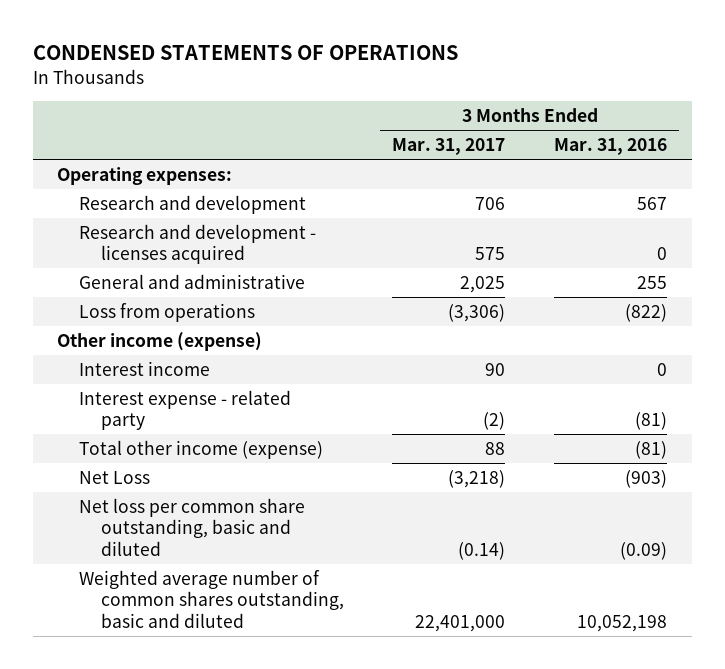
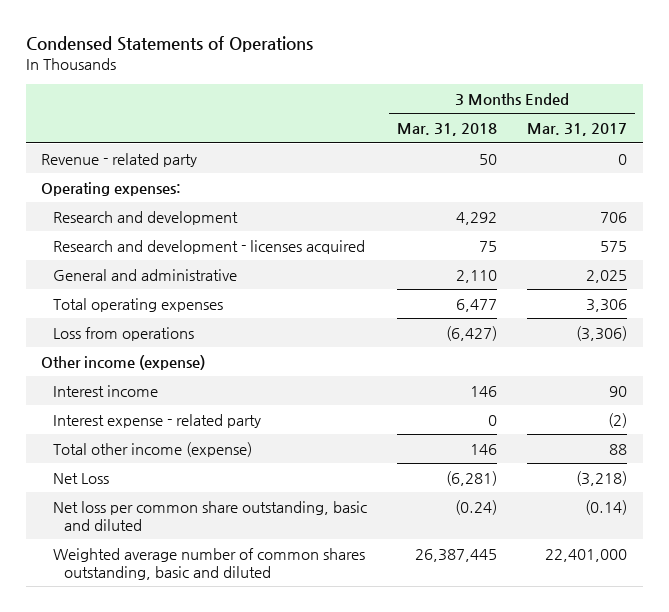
[32,45,458,61] CONDENSED STATEMENTS OF OPERATIONS -> [26,36,314,53] Condensed Statements of Operations
[554,137,668,155] Mar. 31, 2016 -> none
none -> [396,123,497,137] Mar. 31, 2018
none -> [41,152,198,167] Revenue - related party
none -> [52,297,223,312] Total operating expenses

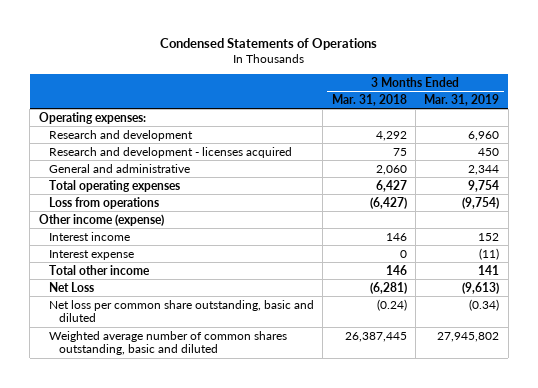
[527,123,628,137] Mar. 31, 2017 -> none
none -> [424,93,500,106] Mar. 31, 2019
[41,152,198,167] Revenue - related party -> none
[455,269,497,283] 2,110 -> [375,164,407,175] 2,060
[455,298,497,312] 6,477 -> [375,179,407,192] 6,427
[52,413,261,428] Interest expense - related party -> [48,249,134,260] Interest expense
[52,441,252,457] Total other income (expense) -> [48,264,150,275] Total other income

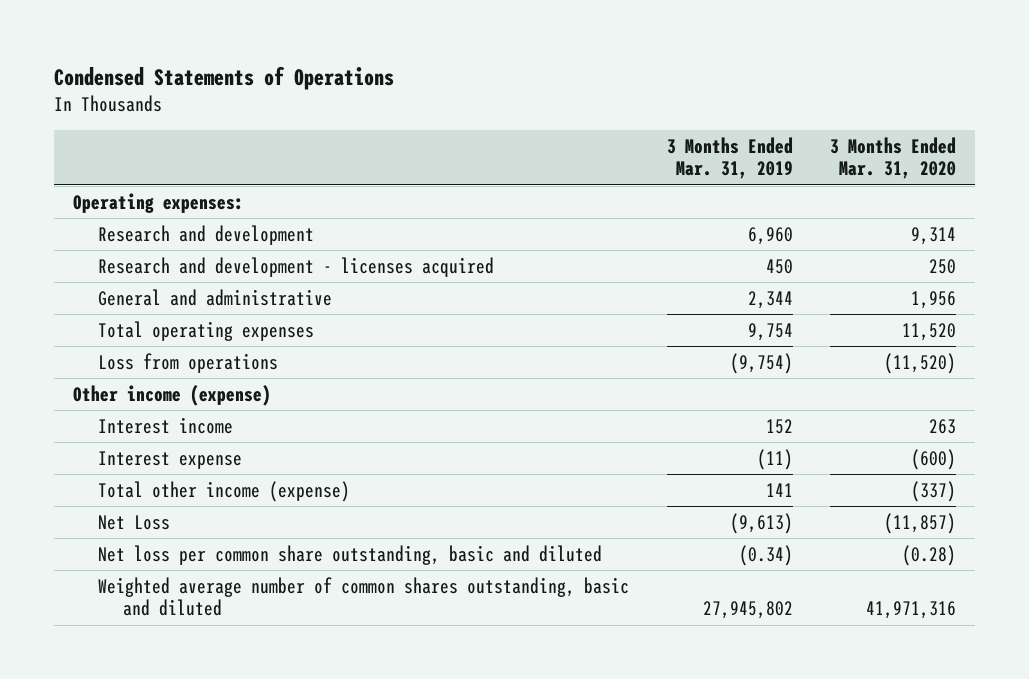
[331,93,407,106] Mar. 31, 2018 -> none
none -> [830,136,957,180] 3 Months Ended Mar. 31, 2020
[48,264,150,275] Total other income -> [98,480,351,502] Total other income (expense)

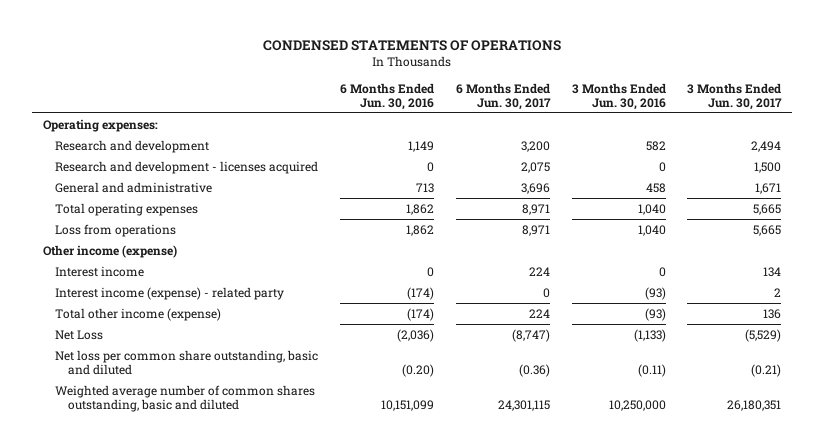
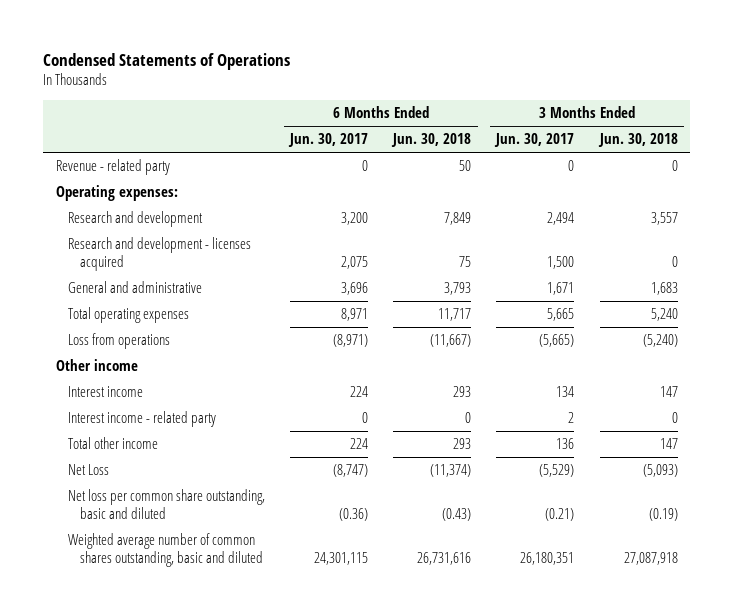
[262,40,561,52] CONDENSED STATEMENTS OF OPERATIONS -> [43,52,291,70] Condensed Statements of Operations
[340,82,435,110] 6 Months Ended Jun. 30, 2016 -> none
[571,82,666,110] 3 Months Ended Jun. 30, 2016 -> none
none -> [391,133,472,148] Jun. 30, 2018
none -> [597,133,678,148] Jun. 30, 2018
none -> [55,159,170,176] Revenue - related party
[521,224,550,236] 8,971 -> [333,334,369,348] (8,971)
[753,224,782,236] 5,665 -> [539,334,575,348] (5,665)
[42,244,177,258] Other income (expense) -> [55,359,138,372] Other income
[55,286,285,300] Interest income (expense) - related party -> [68,411,217,428] Interest income - related party
[55,307,222,321] Total other income (expense) -> [68,437,159,450] Total other income

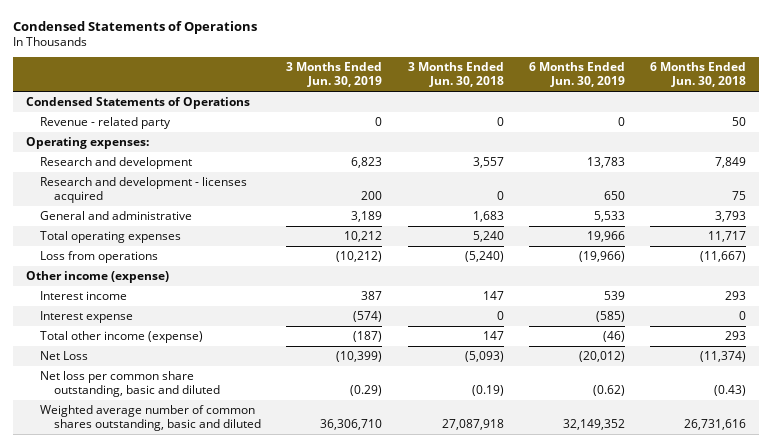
[288,133,369,148] Jun. 30, 2017 -> none
[494,133,575,148] Jun. 30, 2017 -> none
none -> [286,62,383,88] 3 Months Ended Jun. 30, 2019
none -> [529,62,626,88] 6 Months Ended Jun. 30, 2019
none -> [25,96,250,109] Condensed Statements of Operations
[55,359,138,372] Other income -> [25,270,169,283] Other income (expense)
[68,411,217,428] Interest income - related party -> none
none -> [39,310,133,323] Interest expense
[68,437,159,450] Total other income -> [39,330,203,343] Total other income (expense)

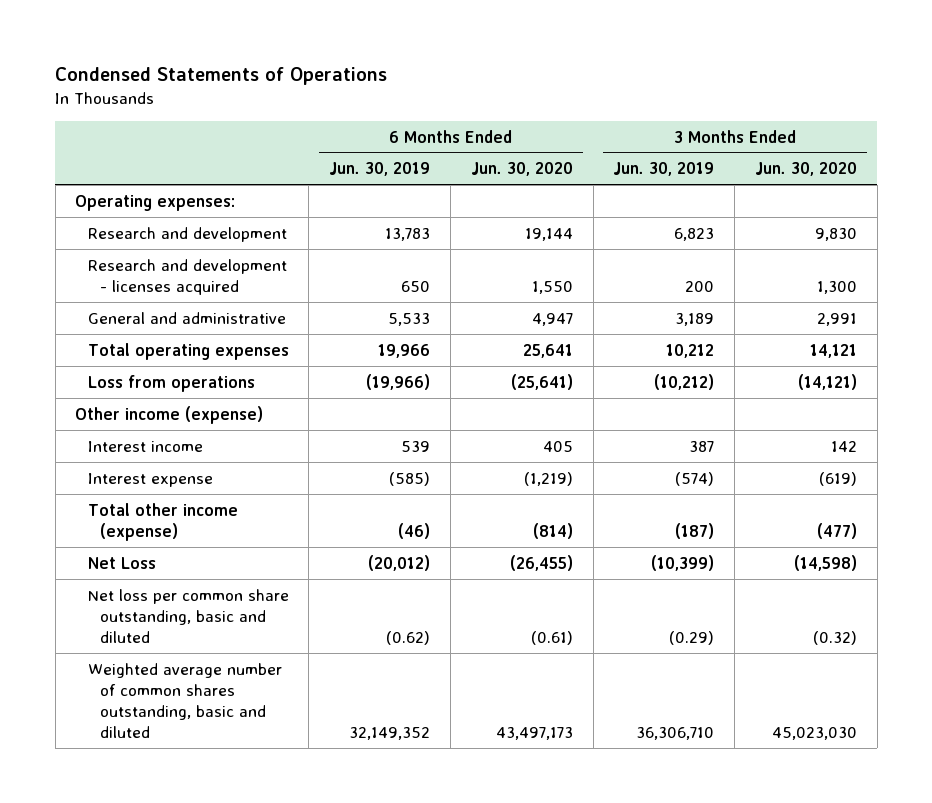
[407,62,504,88] 3 Months Ended Jun. 30, 2018 -> none
[650,62,747,88] 6 Months Ended Jun. 30, 2018 -> none
none -> [470,162,573,177] Jun. 30, 2020
none -> [754,162,857,177] Jun. 30, 2020
[25,96,250,109] Condensed Statements of Operations -> none
[39,116,171,129] Revenue - related party -> none

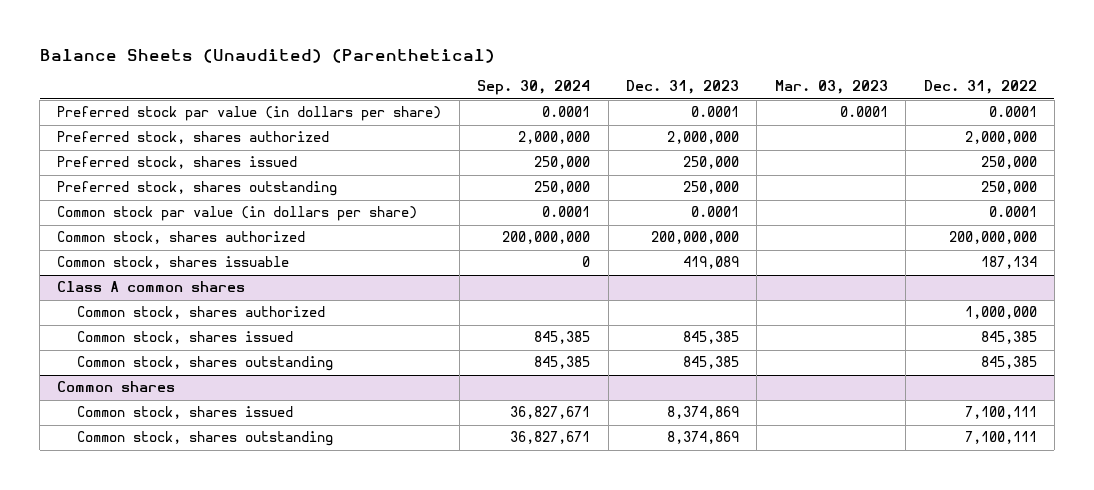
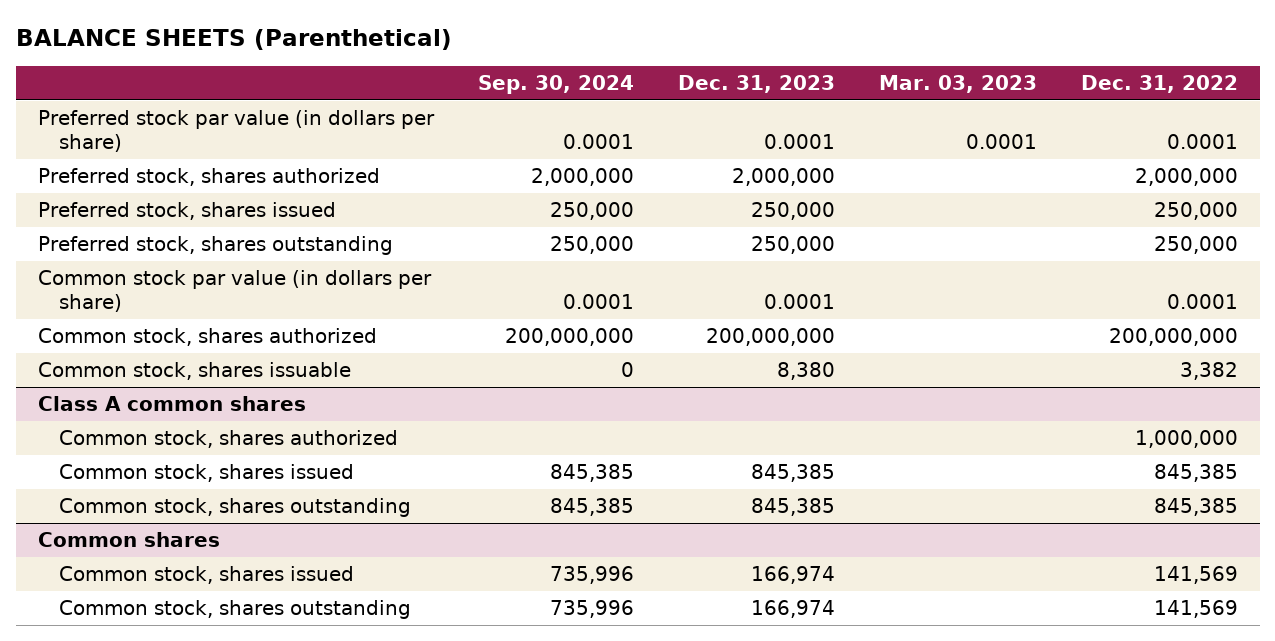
[39,48,495,63] Balance Sheets (Unaudited) (Parenthetical) -> [15,29,452,51] BALANCE SHEETS (Parenthetical)
[683,256,740,270] 419,089 -> [776,362,835,381] 8,380
[980,256,1037,270] 187,134 -> [1179,362,1238,381] 3,382
[510,406,591,420] 36,827,671 -> [549,566,634,585] 735,996
[667,406,740,420] 8,374,869 -> [750,566,835,585] 166,974
[964,406,1037,420] 7,100,111 -> [1153,566,1238,585] 141,569
[510,431,591,445] 36,827,671 -> [549,600,634,619] 735,996
[667,431,740,445] 8,374,869 -> [750,600,835,619] 166,974
[964,431,1037,445] 7,100,111 -> [1153,600,1238,619] 141,569

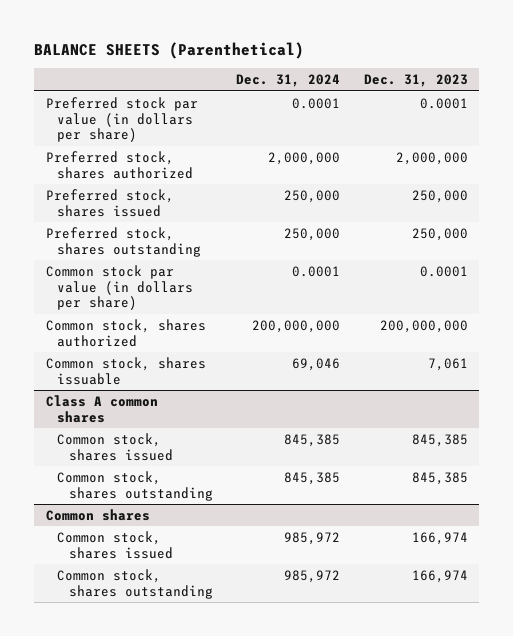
[477,74,634,94] Sep. 30, 2024 -> none
[878,74,1037,93] Mar. 03, 2023 -> none
[1080,74,1238,93] Dec. 31, 2022 -> none
none -> [236,74,341,88] Dec. 31, 2024
[776,362,835,381] 8,380 -> [427,357,468,371] 7,061
[59,430,399,449] Common stock, shares authorized -> none

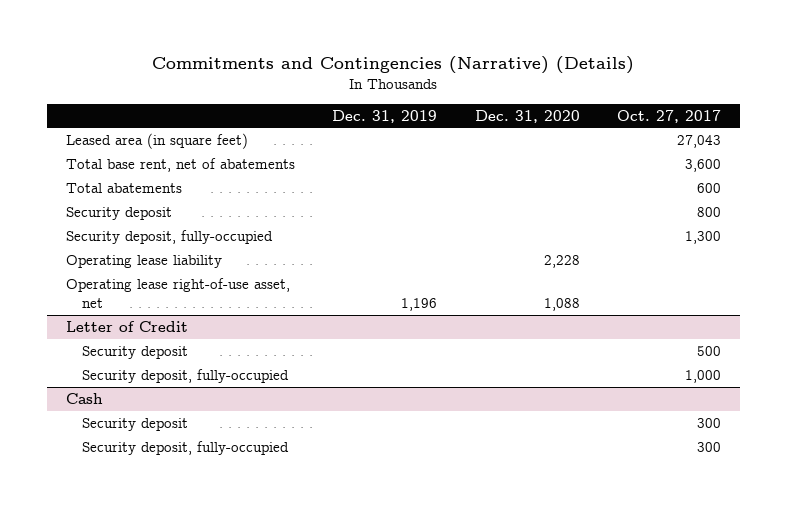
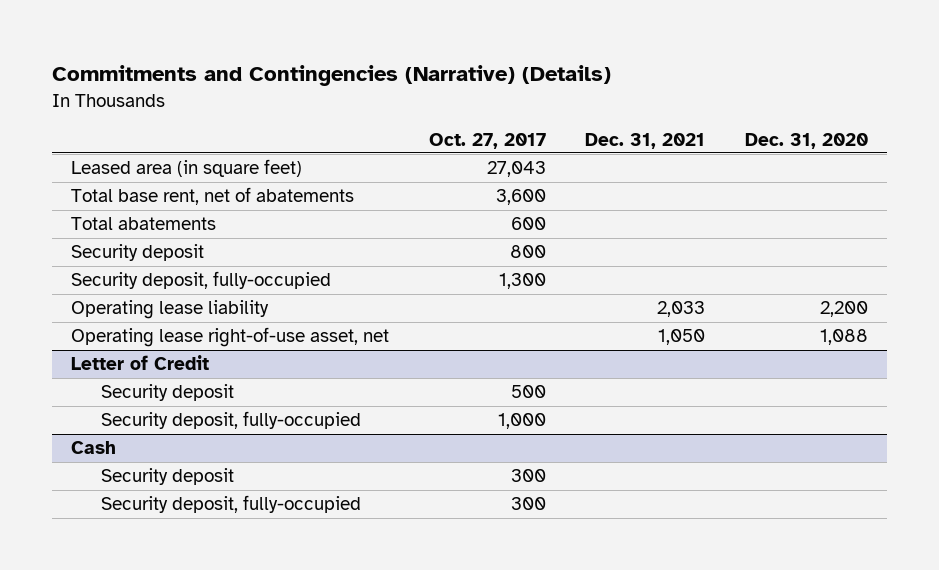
[332,109,438,123] Dec. 31, 2019 -> none
none -> [585,132,706,149] Dec. 31, 2021
[543,254,580,268] 2,228 -> [819,301,868,318] 2,200

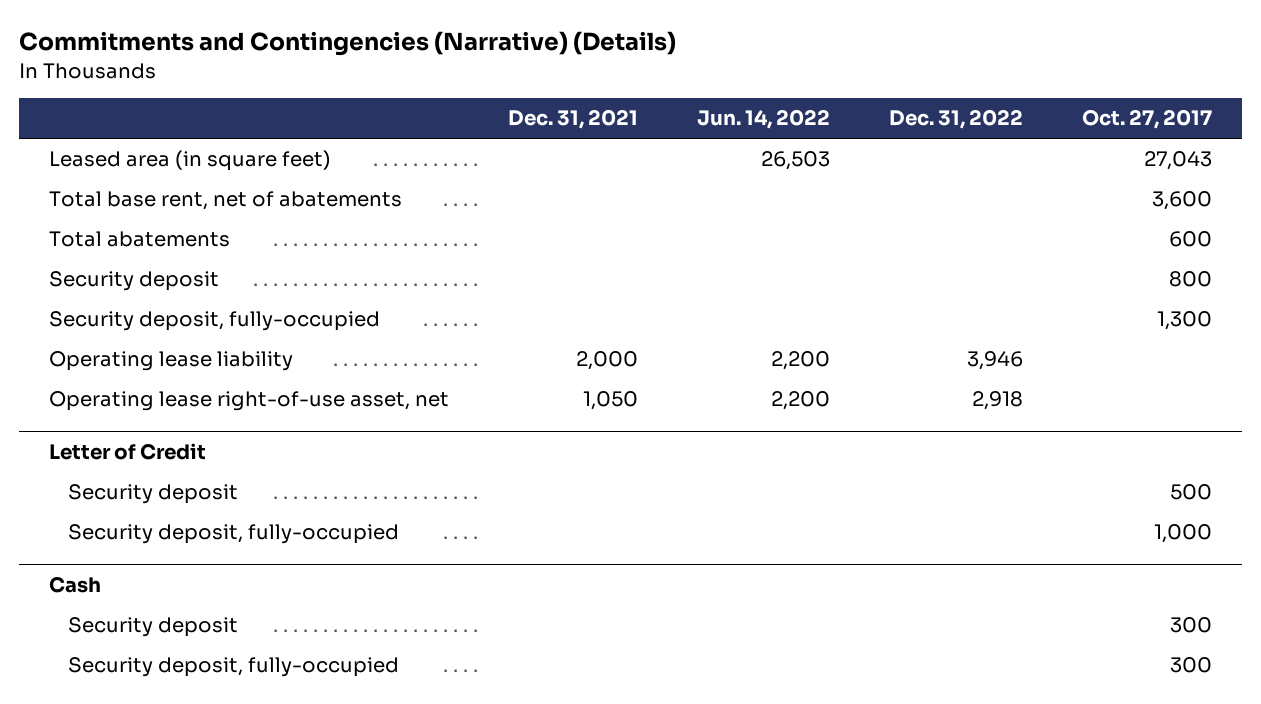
[744,132,868,149] Dec. 31, 2020 -> none
none -> [696,109,830,130] Jun. 14, 2022
none -> [889,109,1024,130] Dec. 31, 2022
[657,301,706,318] 2,033 -> [575,351,638,371] 2,000

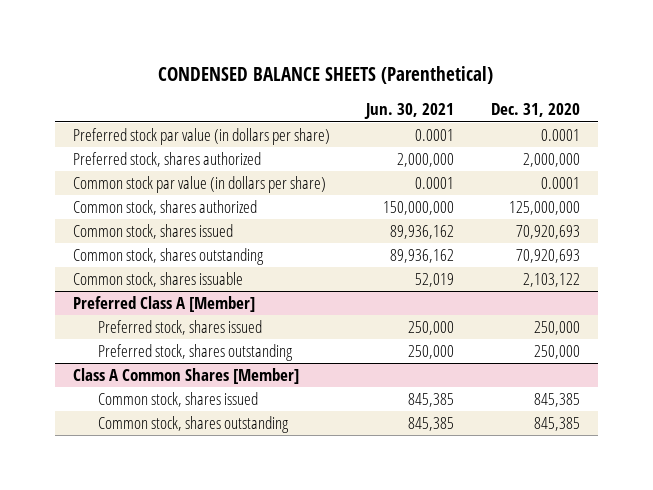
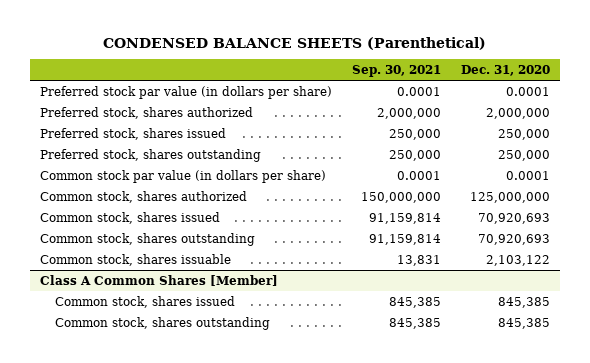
[364,103,455,120] Jun. 30, 2021 -> none
none -> [351,64,441,77] Sep. 30, 2021
none -> [39,127,226,140] Preferred stock, shares issued
none -> [39,148,261,162] Preferred stock, shares outstanding
[73,296,256,313] Preferred Class A [Member] -> none
[97,320,262,336] Preferred stock, shares issued -> none
[97,344,293,362] Preferred stock, shares outstanding -> none

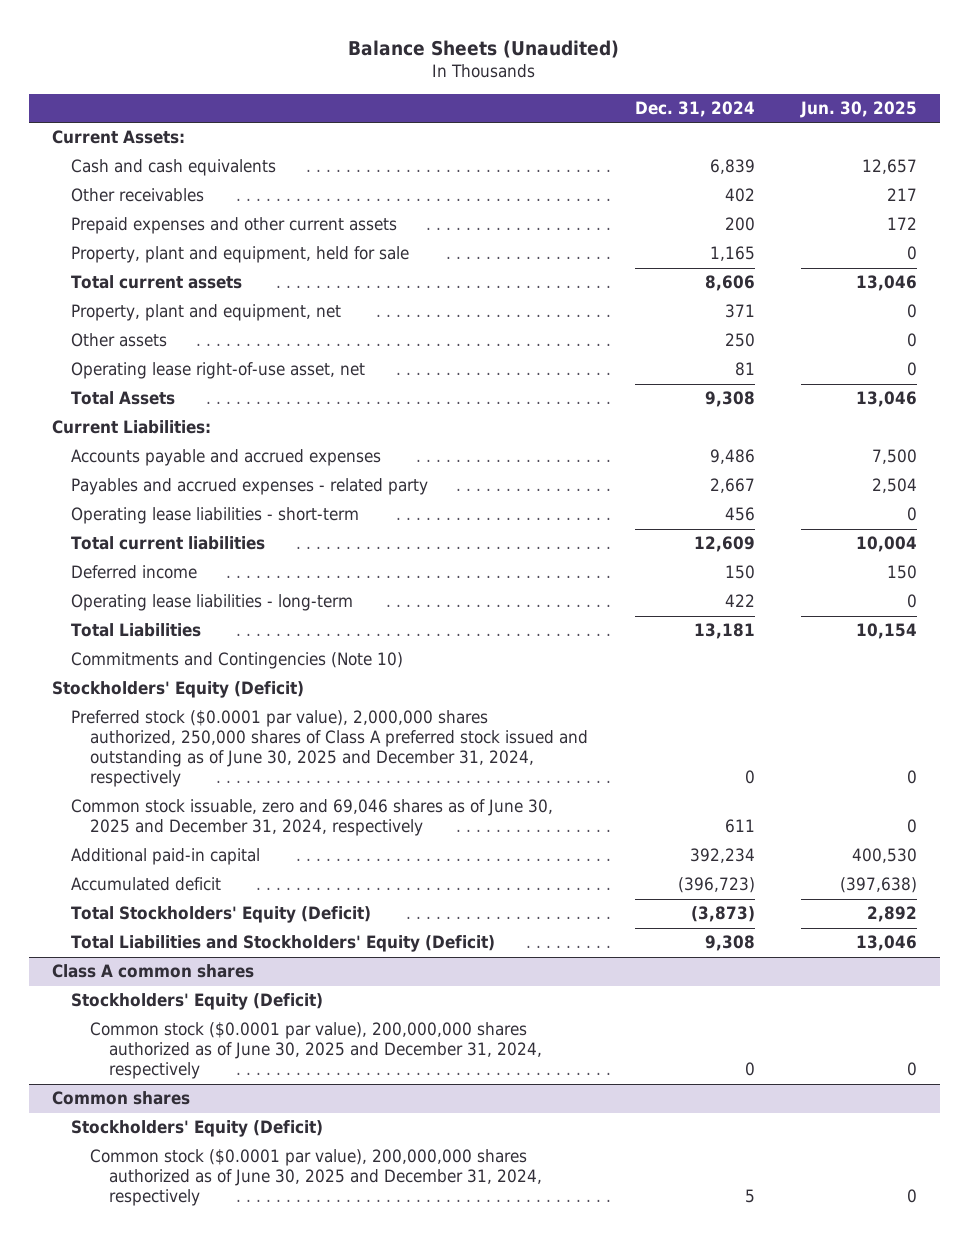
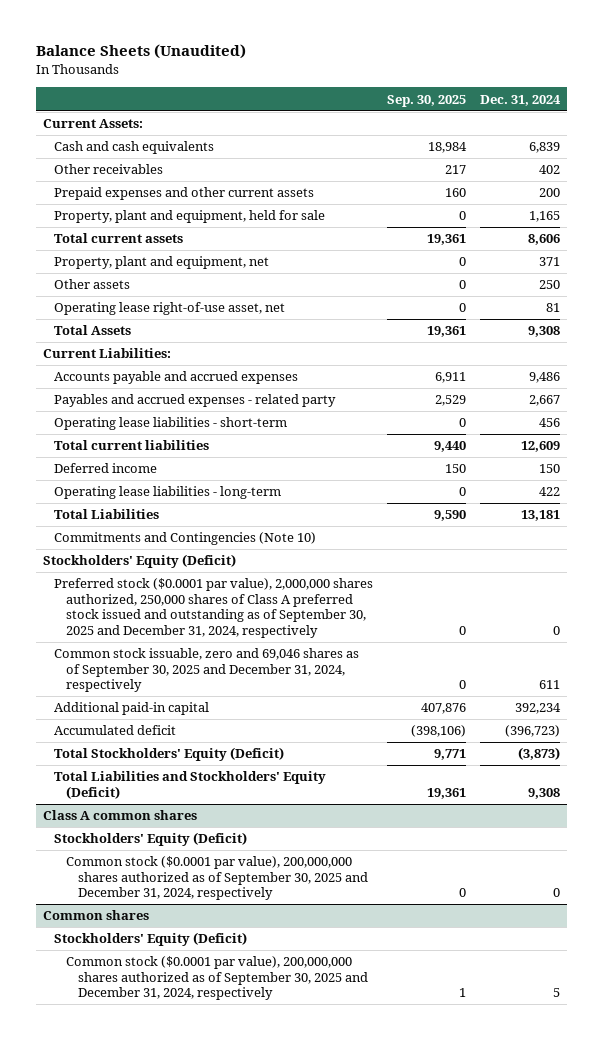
[799,101,917,119] Jun. 30, 2025 -> none
none -> [387,94,467,107] Sep. 30, 2025
[71,710,589,788] Preferred stock ($0.0001 par value), 2,000,000 shares authorized, 250,000 shares of Class A preferred stock issued and outstanding as of June 30, 2025 and December 31, 2024, respectively -> [54,578,374,638] Preferred stock ($0.0001 par value), 2,000,000 shares authorized, 250,000 shares of Class A preferred stock issued and outstanding as of September 30, 2025 and December 31, 2024, respectively
[71,799,554,837] Common stock issuable, zero and 69,046 shares as of June 30, 2025 and December 31, 2024, respectively -> [54,648,360,693] Common stock issuable, zero and 69,046 shares as of September 30, 2025 and December 31, 2024, respectively
[90,1022,543,1080] Common stock ($0.0001 par value), 200,000,000 shares authorized as of June 30, 2025 and December 31, 2024, respectively -> [66,856,368,901] Common stock ($0.0001 par value), 200,000,000 shares authorized as of September 30, 2025 and December 31, 2024, respectively
[90,1149,543,1207] Common stock ($0.0001 par value), 200,000,000 shares authorized as of June 30, 2025 and December 31, 2024, respectively -> [66,956,368,1001] Common stock ($0.0001 par value), 200,000,000 shares authorized as of September 30, 2025 and December 31, 2024, respectively

